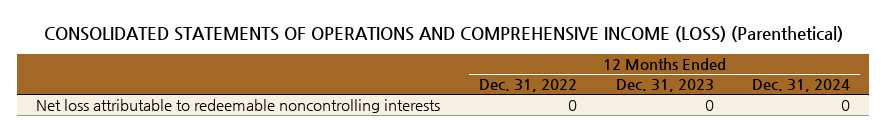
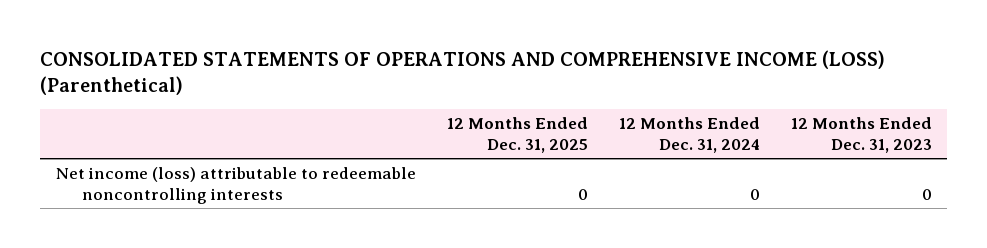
[478,79,577,93] Dec. 31, 2022 -> none
none -> [446,116,588,154] 12 Months Ended Dec. 31, 2025
[36,99,441,114] Net loss attributable to redeemable noncontrolling interests -> [55,166,416,205] Net income (loss) attributable to redeemable noncontrolling interests

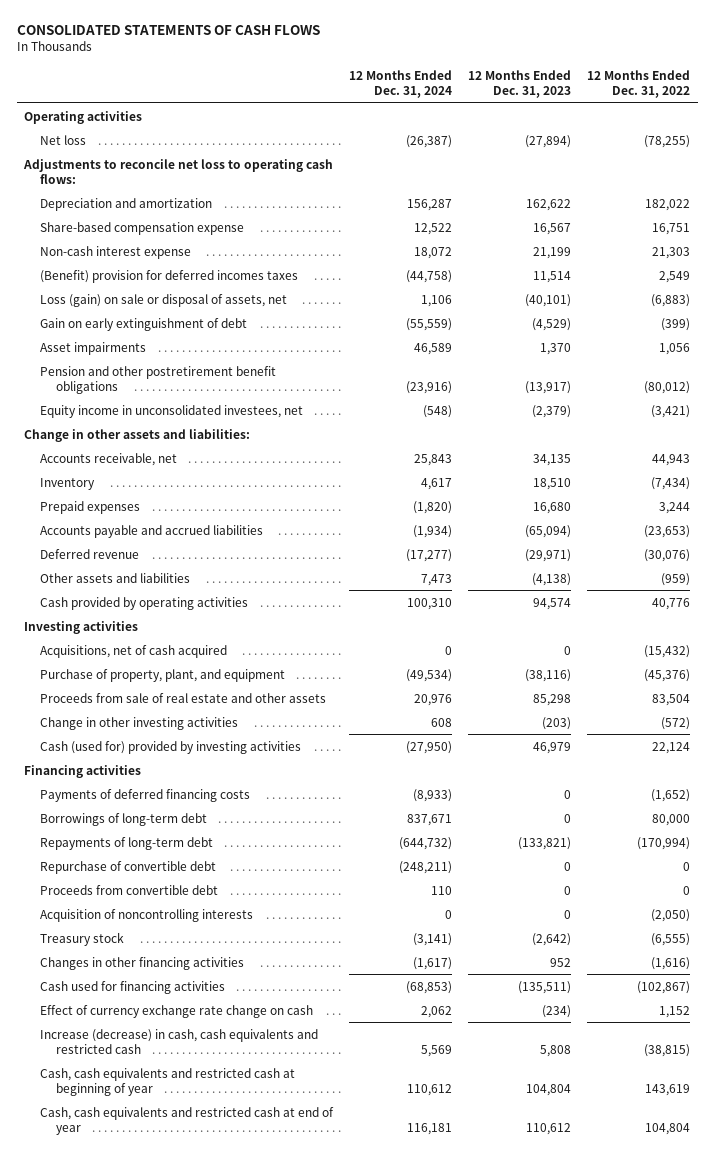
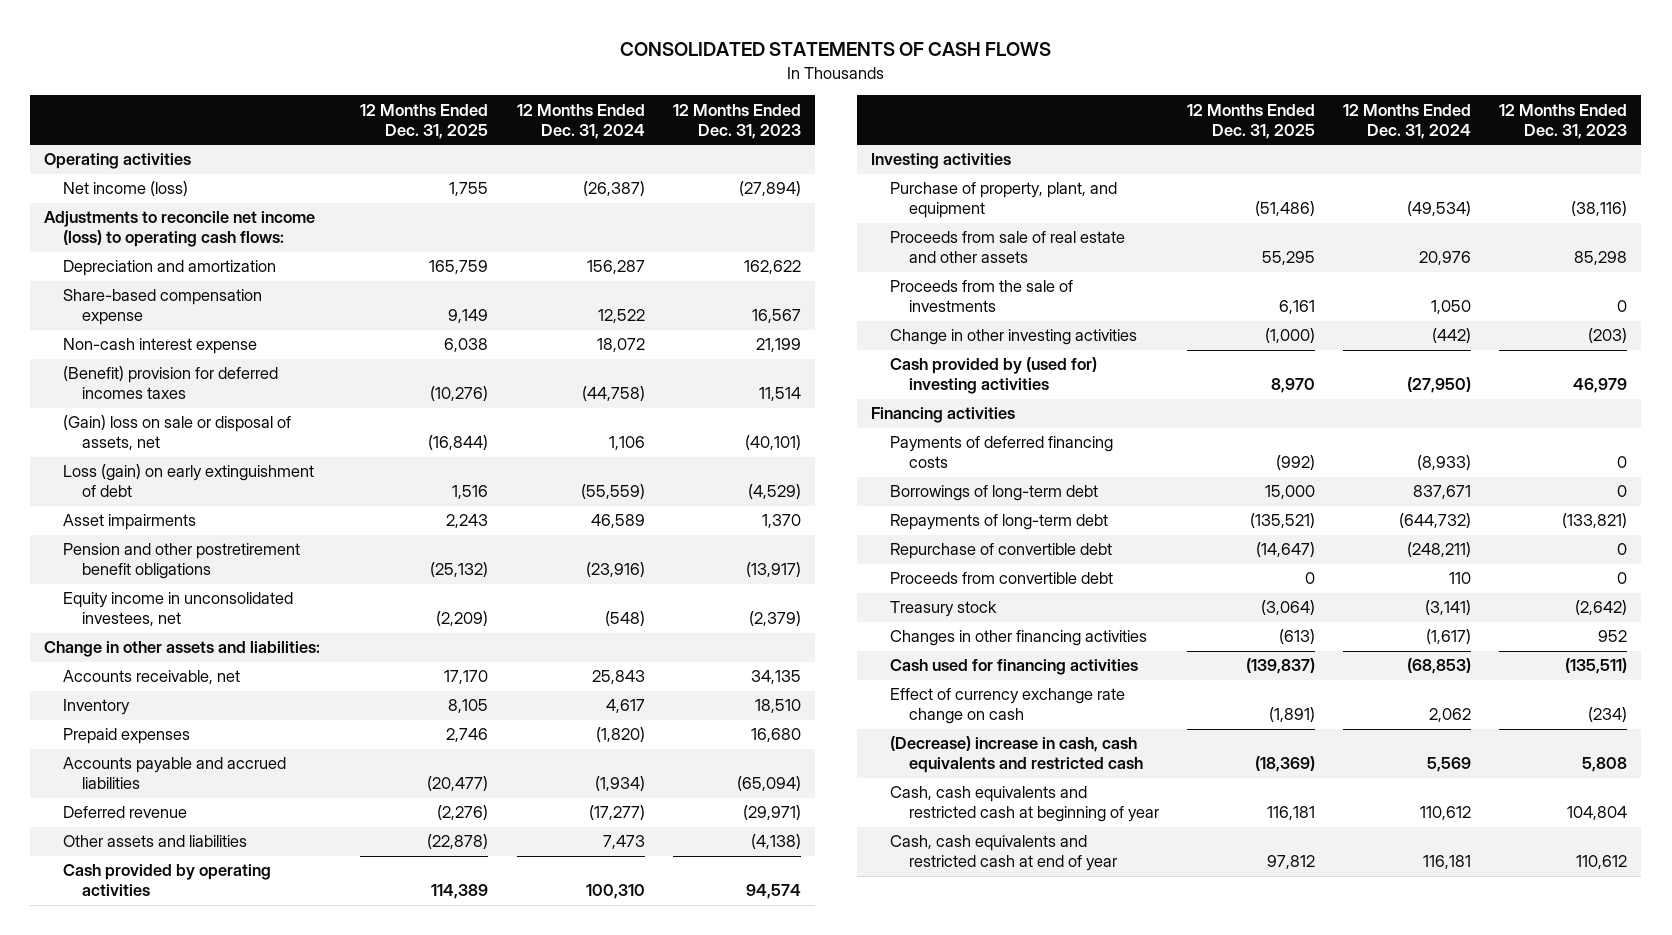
[586,69,690,98] 12 Months Ended Dec. 31, 2022 -> none
none -> [360,103,489,139] 12 Months Ended Dec. 31, 2025
[40,134,87,145] Net loss -> [63,181,189,197] Net income (loss)
[23,158,334,184] Adjustments to reconcile net loss to operating cash flows: -> [44,211,316,248] Adjustments to reconcile net income (loss) to operating cash flows:
[40,293,288,307] Loss (gain) on sale or disposal of assets, net -> [63,415,292,451] (Gain) loss on sale or disposal of assets, net
[40,317,248,331] Gain on early extinguishment of debt -> [63,464,315,498] Loss (gain) on early extinguishment of debt
[40,644,228,658] Acquisitions, net of cash acquired -> none
none -> [889,280,1073,313] Proceeds from the sale of investments
[431,717,453,727] 608 -> [1431,328,1471,344] (442)
[40,740,302,754] Cash (used for) provided by investing activities -> [889,357,1097,395] Cash provided by (used for) investing activities
[40,908,254,922] Acquisition of noncontrolling interests -> none
[40,1028,319,1054] Increase (decrease) in cash, cash equivalents and restricted cash -> [889,736,1143,774] (Decrease) increase in cash, cash equivalents and restricted cash

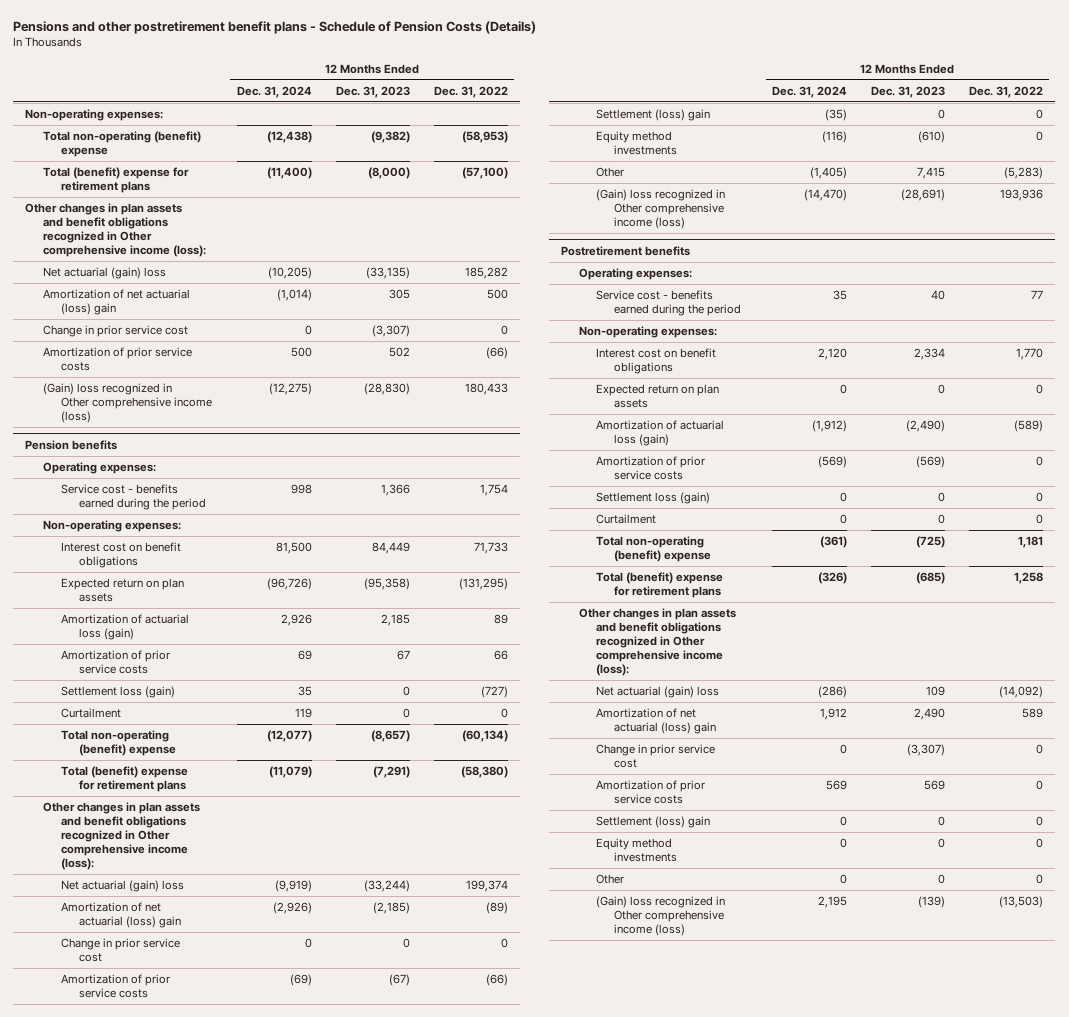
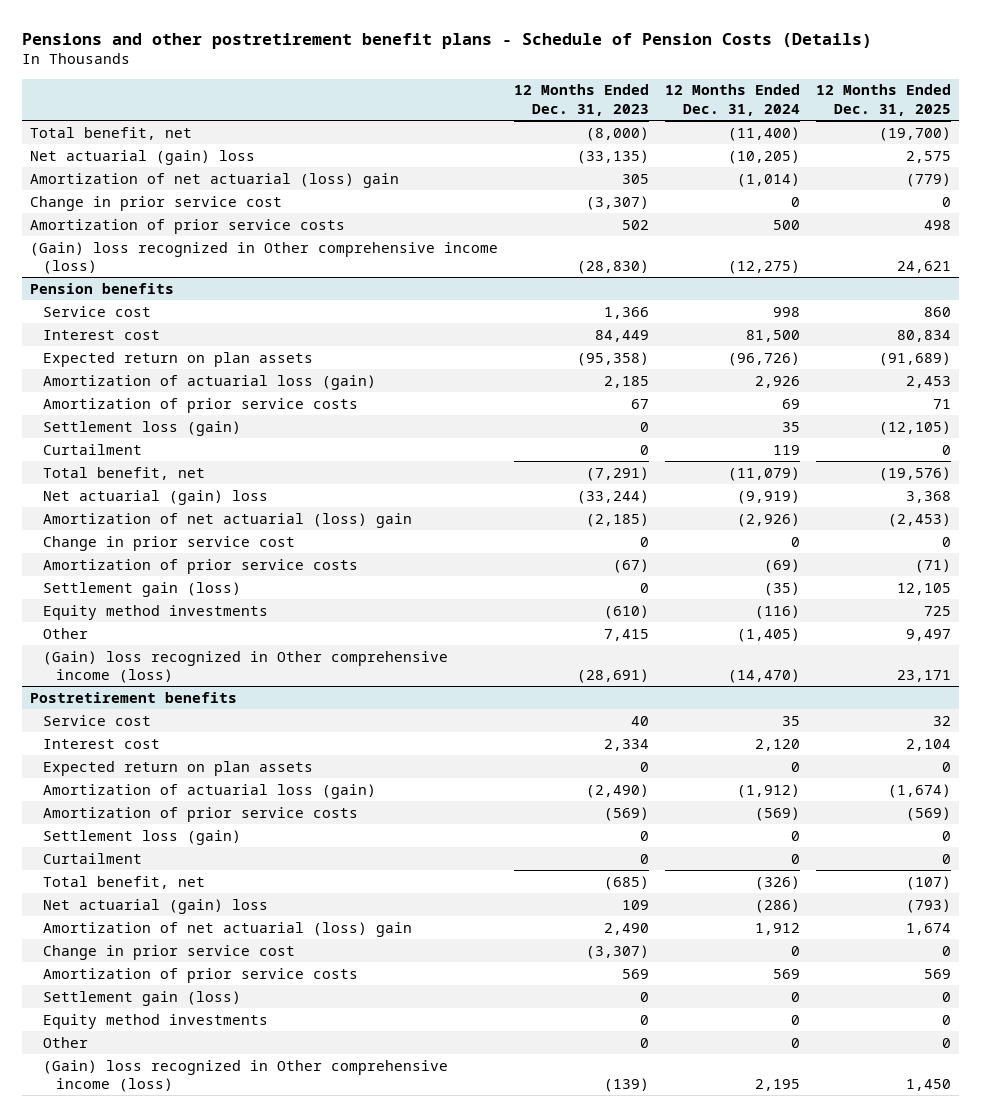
[434,85,509,98] Dec. 31, 2022 -> none
none -> [816,84,952,116] 12 Months Ended Dec. 31, 2025
[25,109,164,122] Non-operating expenses: -> none
[43,131,202,158] Total non-operating (benefit) expense -> none
[25,203,207,257] Other changes in plan assets and benefit obligations recognized in Other comprehensive income (loss): -> none
[43,167,190,194] Total (benefit) expense for retirement plans -> [30,126,193,140] Total benefit, net
[43,462,157,475] Operating expenses: -> none
[43,520,182,533] Non-operating expenses: -> none
[61,484,207,511] Service cost - benefits earned during the period -> [43,305,152,317] Service cost
[61,542,182,569] Interest cost on benefit obligations -> [43,329,161,340] Interest cost
[61,730,177,757] Total non-operating (benefit) expense -> none
[43,802,201,870] Other changes in plan assets and benefit obligations recognized in Other comprehensive income (loss): -> none
[61,766,189,793] Total (benefit) expense for retirement plans -> [43,466,206,480] Total benefit, net
[596,109,711,122] Settlement (loss) gain -> [43,581,242,597] Settlement gain (loss)
[578,268,692,281] Operating expenses: -> none
[578,326,717,339] Non-operating expenses: -> none
[596,290,742,317] Service cost - benefits earned during the period -> [43,714,152,726] Service cost
[596,348,717,375] Interest cost on benefit obligations -> [43,738,161,749] Interest cost
[596,536,712,563] Total non-operating (benefit) expense -> none
[578,608,736,676] Other changes in plan assets and benefit obligations recognized in Other comprehensive income (loss): -> none
[596,572,724,599] Total (benefit) expense for retirement plans -> [43,875,206,889] Total benefit, net
[596,816,711,829] Settlement (loss) gain -> [43,990,242,1006] Settlement gain (loss)

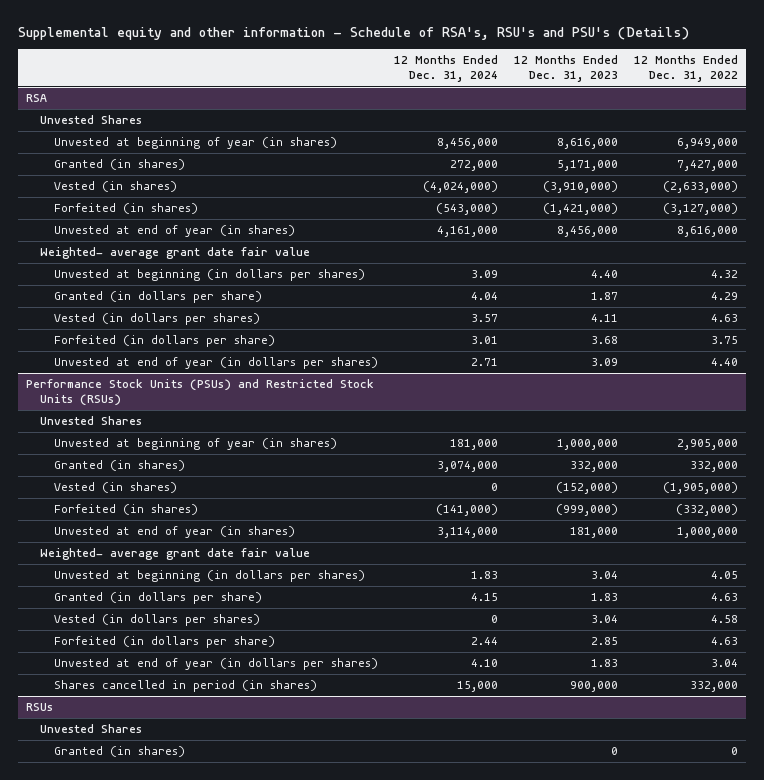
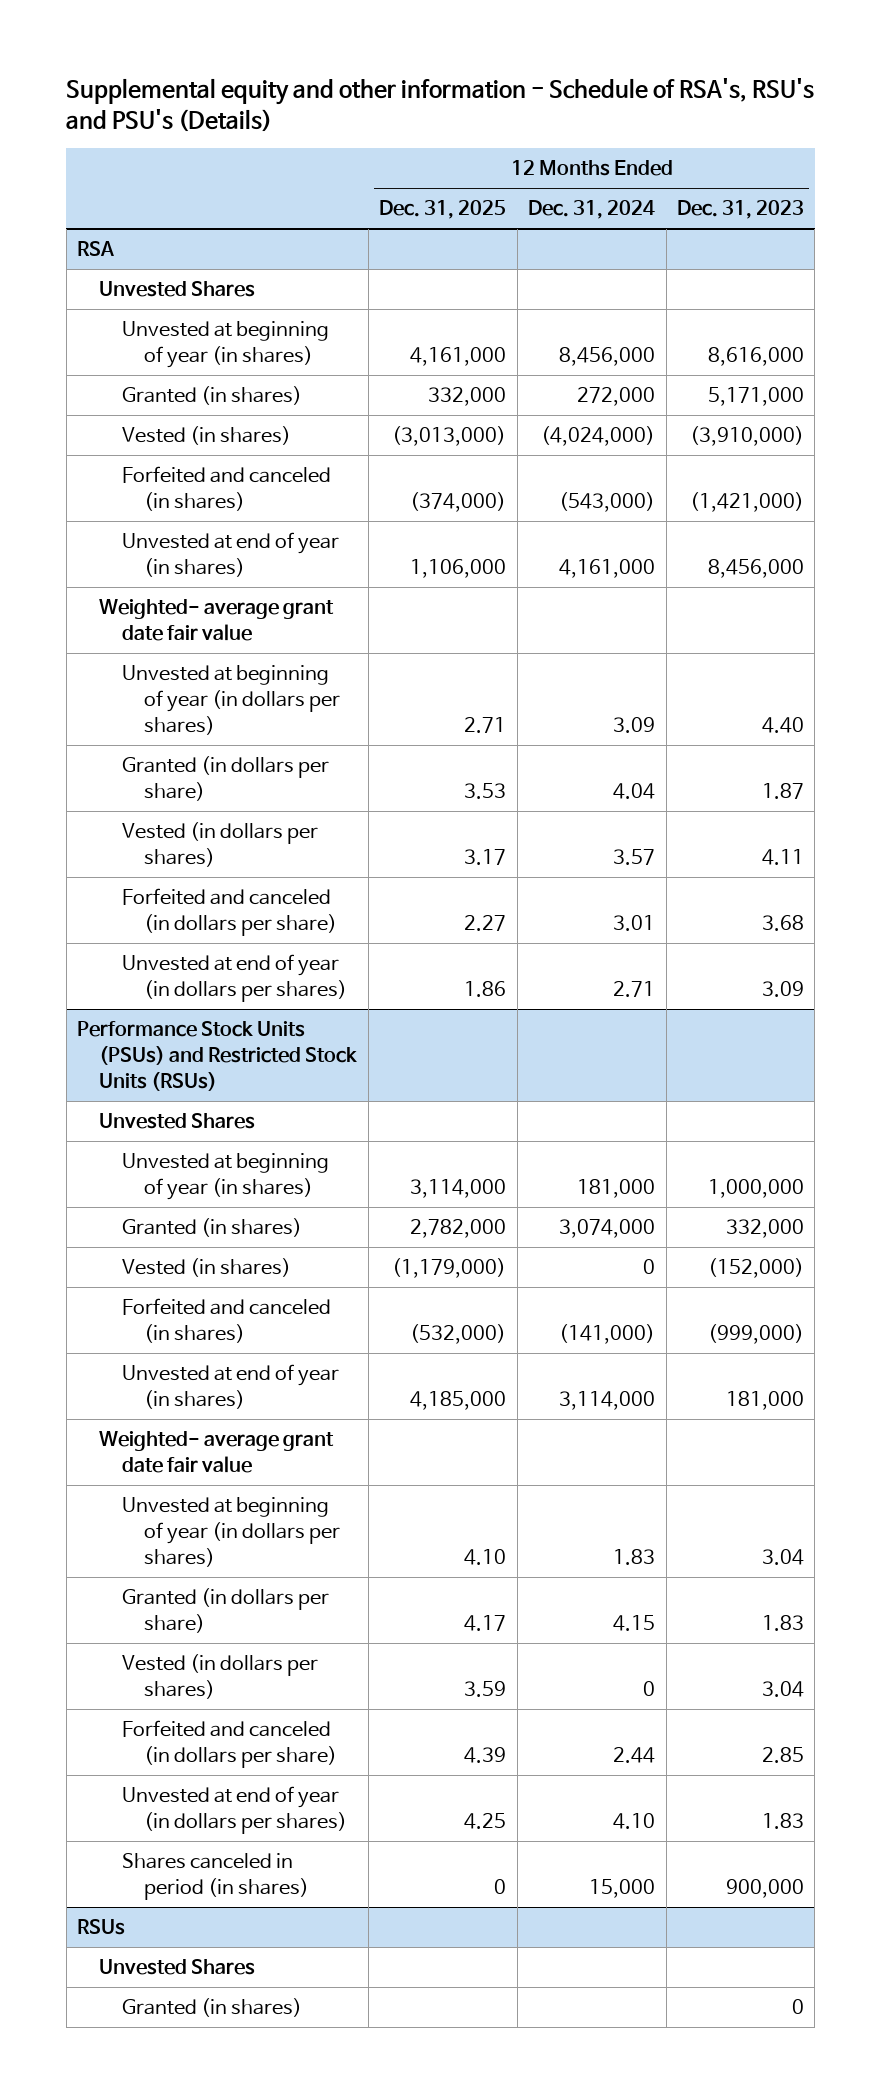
[634,55,739,82] 12 Months Ended Dec. 31, 2022 -> none
none -> [379,200,507,220] Dec. 31, 2025
[53,203,198,215] Forfeited (in shares) -> [121,466,331,512] Forfeited and canceled (in shares)
[53,269,365,282] Unvested at beginning (in dollars per shares) -> [121,665,341,736] Unvested at beginning of year (in dollars per shares)
[53,335,275,348] Forfeited (in dollars per share) -> [121,888,338,937] Forfeited and canceled (in dollars per share)
[53,504,198,516] Forfeited (in shares) -> [121,1298,331,1344] Forfeited and canceled (in shares)
[53,570,365,583] Unvested at beginning (in dollars per shares) -> [121,1497,341,1568] Unvested at beginning of year (in dollars per shares)
[53,636,275,649] Forfeited (in dollars per share) -> [121,1720,338,1769] Forfeited and canceled (in dollars per share)
[53,680,317,693] Shares cancelled in period (in shares) -> [121,1853,310,1901] Shares canceled in period (in shares)

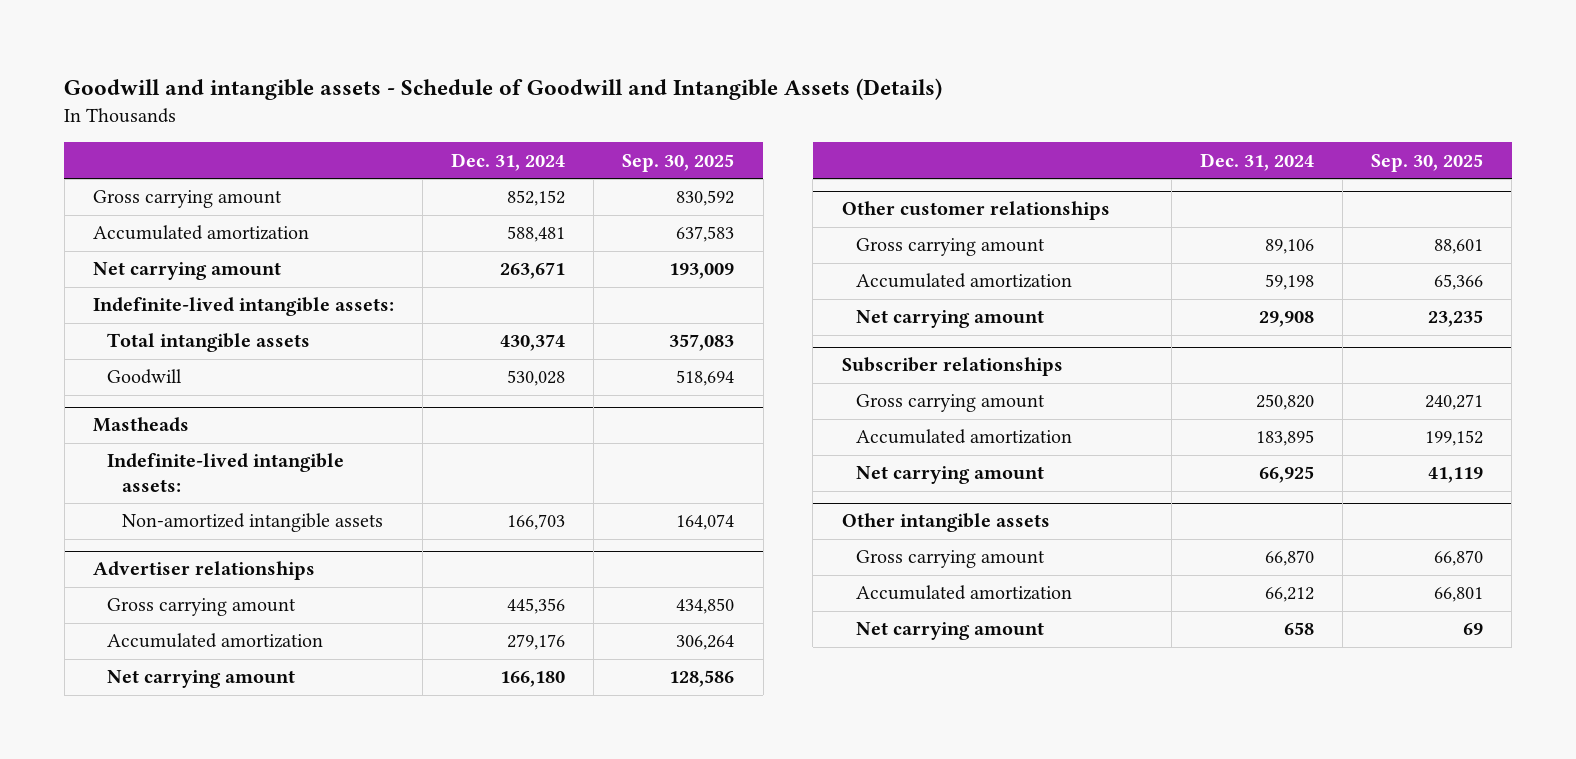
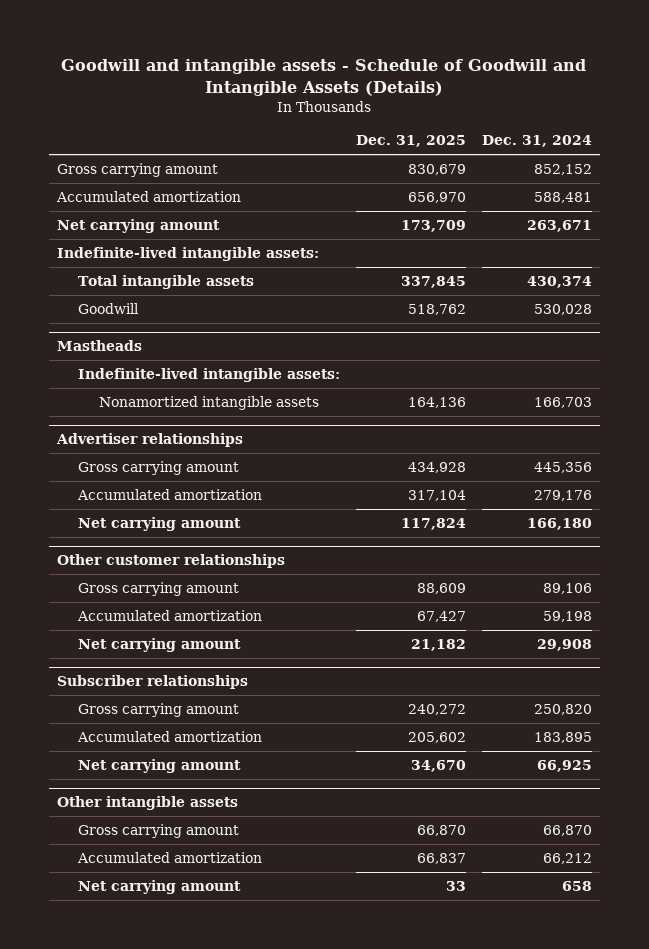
[622,153,735,172] Sep. 30, 2025 -> none
none -> [355,135,466,148] Dec. 31, 2025
[121,513,383,533] Non-amortized intangible assets -> [99,396,320,411] Nonamortized intangible assets

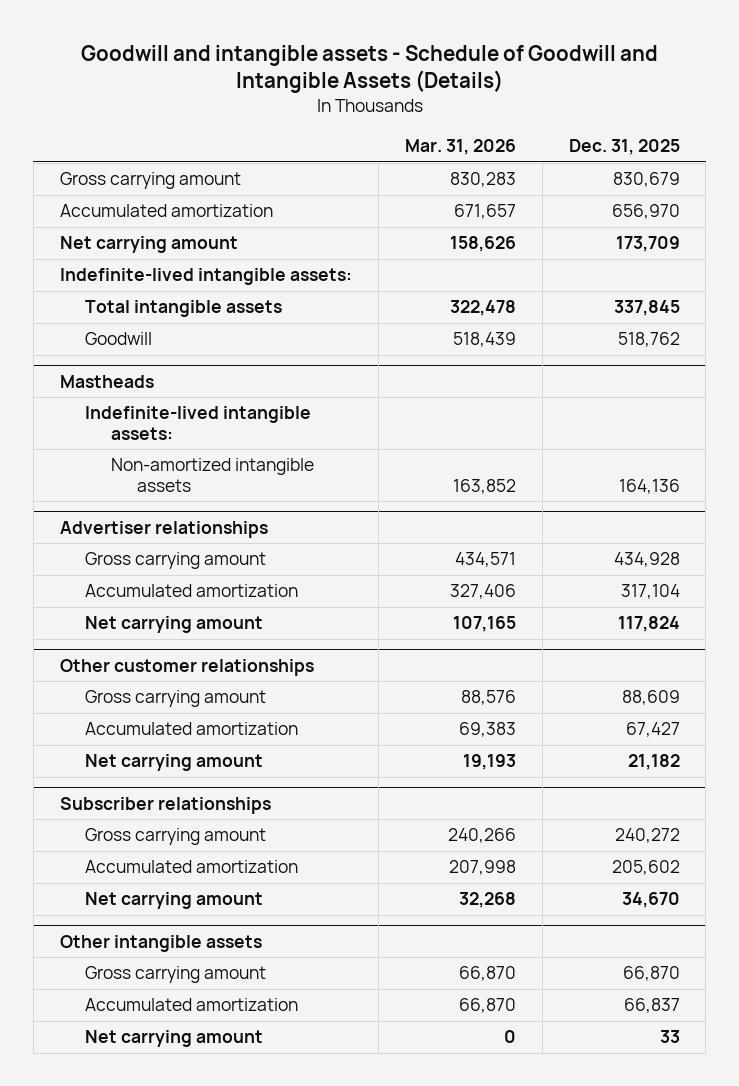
[481,135,592,148] Dec. 31, 2024 -> none
none -> [404,139,516,156] Mar. 31, 2026
[99,396,320,411] Nonamortized intangible assets -> [111,458,315,493] Non-amortized intangible assets

